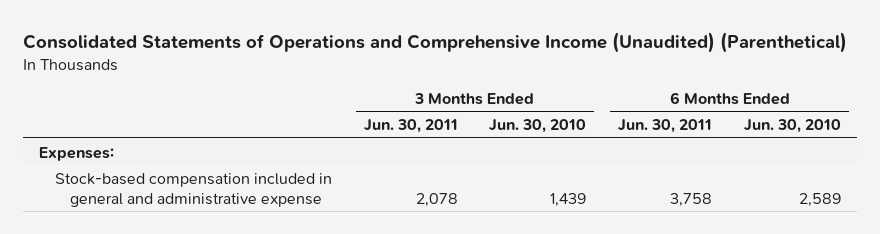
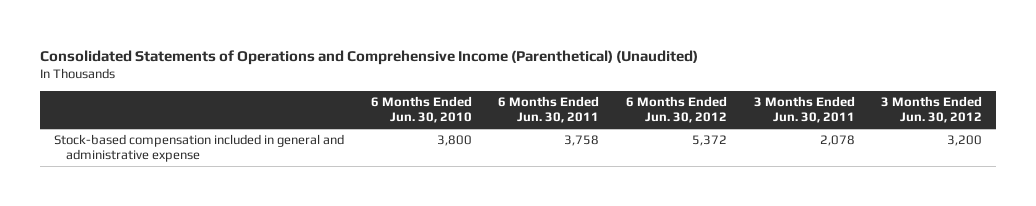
[23,31,848,53] Consolidated Statements of Operations and Comprehensive Income (Unaudited) (Parenthetical) -> [40,49,699,65] Consolidated Statements of Operations and Comprehensive Income (Parenthetical) (Unaudited)
[489,119,587,134] Jun. 30, 2010 -> none
none -> [625,96,727,124] 6 Months Ended Jun. 30, 2012
none -> [881,96,983,124] 3 Months Ended Jun. 30, 2012
[38,146,114,161] Expenses: -> none
[799,192,842,207] 2,589 -> [436,135,472,147] 3,800

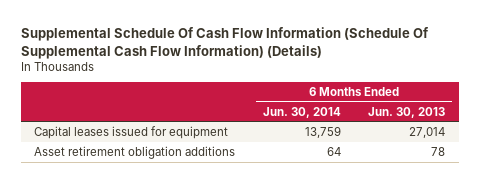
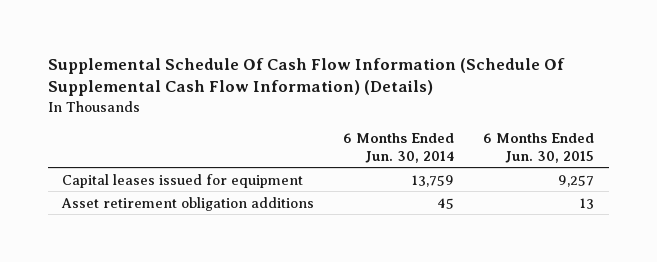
[367,106,445,118] Jun. 30, 2013 -> none
none -> [483,132,595,163] 6 Months Ended Jun. 30, 2015
[326,146,341,156] 64 -> [437,197,455,209] 45

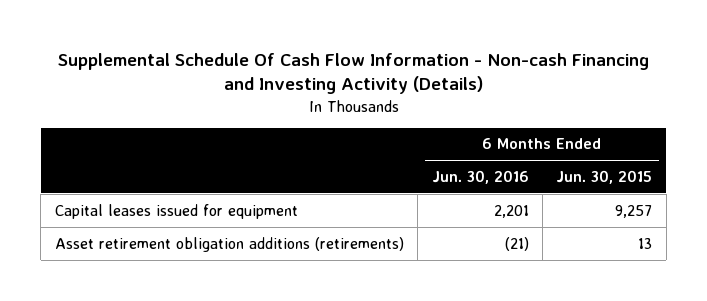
[47,58,565,97] Supplemental Schedule Of Cash Flow Information (Schedule Of Supplemental Cash Flow Information) (Details) -> [57,52,649,95] Supplemental Schedule Of Cash Flow Information - Non-cash Financing and Investing Activity (Details)
[343,132,455,163] 6 Months Ended Jun. 30, 2014 -> none
none -> [431,170,529,185] Jun. 30, 2016
[61,196,315,211] Asset retirement obligation additions -> [54,236,404,252] Asset retirement obligation additions (retirements)

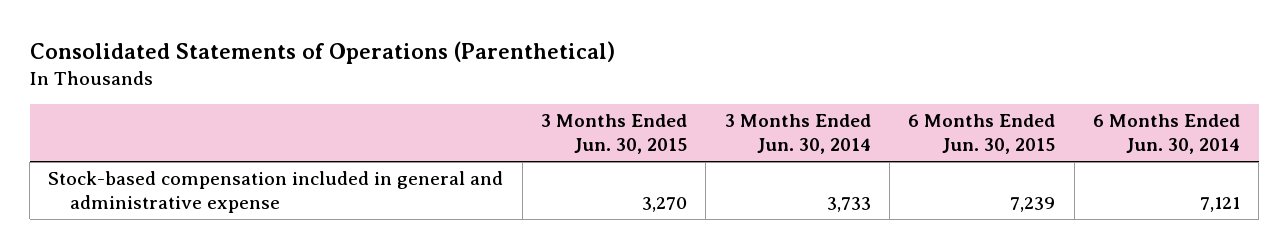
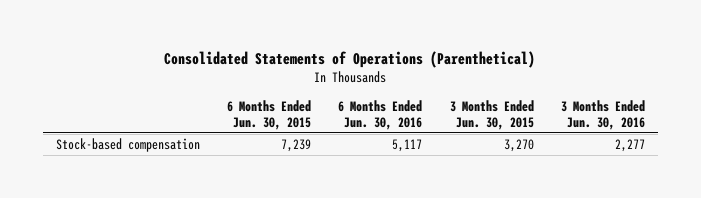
[724,114,871,155] 3 Months Ended Jun. 30, 2014 -> none
[1092,114,1240,155] 6 Months Ended Jun. 30, 2014 -> none
none -> [338,99,423,131] 6 Months Ended Jun. 30, 2016
none -> [560,99,645,131] 3 Months Ended Jun. 30, 2016
[48,171,504,214] Stock-based compensation included in general and administrative expense -> [56,138,201,153] Stock-based compensation

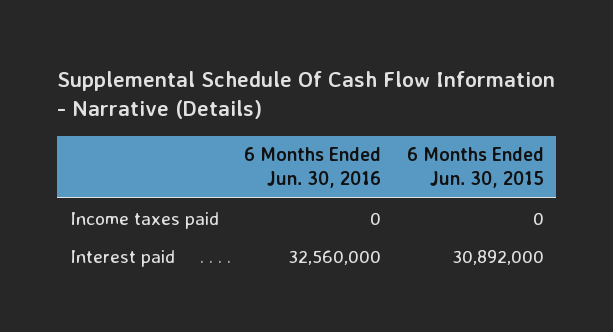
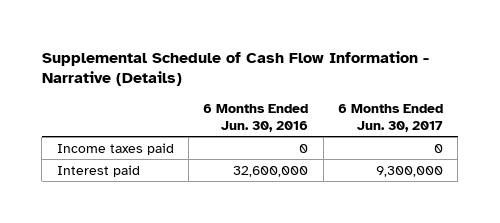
[56,70,555,120] Supplemental Schedule Of Cash Flow Information - Narrative (Details) -> [41,50,429,87] Supplemental Schedule of Cash Flow Information - Narrative (Details)
[406,147,544,189] 6 Months Ended Jun. 30, 2015 -> none
none -> [337,103,443,132] 6 Months Ended Jun. 30, 2017
[288,249,382,265] 32,560,000 -> [233,165,309,177] 32,600,000

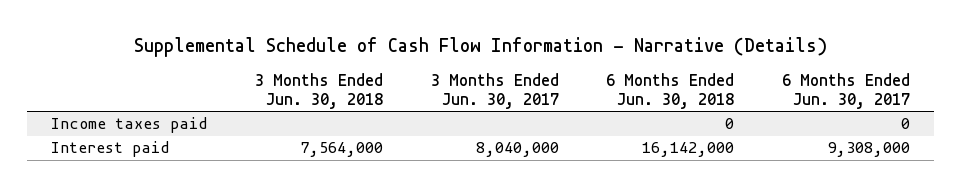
[203,103,309,132] 6 Months Ended Jun. 30, 2016 -> none
none -> [254,73,383,109] 3 Months Ended Jun. 30, 2018
none -> [430,73,559,109] 3 Months Ended Jun. 30, 2017
none -> [606,73,735,109] 6 Months Ended Jun. 30, 2018
[375,165,443,177] 9,300,000 -> [827,142,911,158] 9,308,000

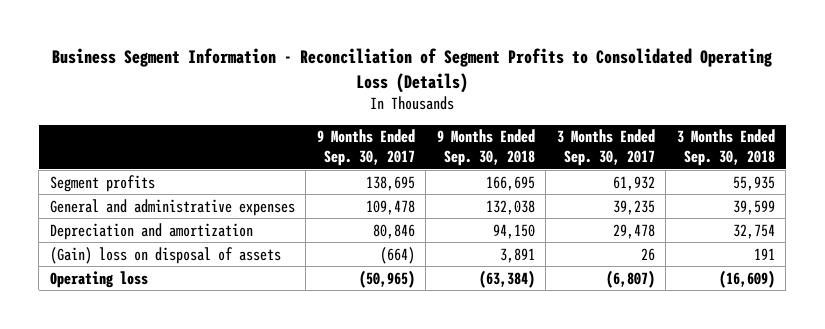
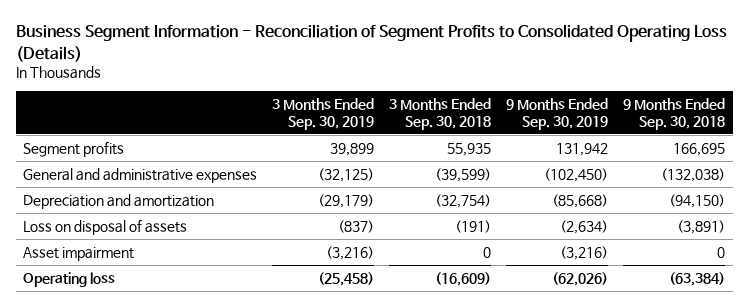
[316,129,415,167] 9 Months Ended Sep. 30, 2017 -> none
[556,129,655,167] 3 Months Ended Sep. 30, 2017 -> none
none -> [272,97,375,131] 3 Months Ended Sep. 30, 2019
none -> [506,97,609,131] 9 Months Ended Sep. 30, 2019
[485,199,535,215] 132,038 -> [661,167,726,182] (132,038)
[732,199,775,215] 39,599 -> [435,167,492,182] (39,599)
[492,223,535,239] 94,150 -> [669,193,726,208] (94,150)
[732,223,775,239] 32,754 -> [435,193,492,208] (32,754)
[49,246,281,264] (Gain) loss on disposal of assets -> [23,218,188,235] Loss on disposal of assets
[499,247,535,263] 3,891 -> [677,219,726,234] (3,891)
[753,247,775,260] 191 -> [455,219,492,233] (191)
none -> [23,246,135,261] Asset impairment

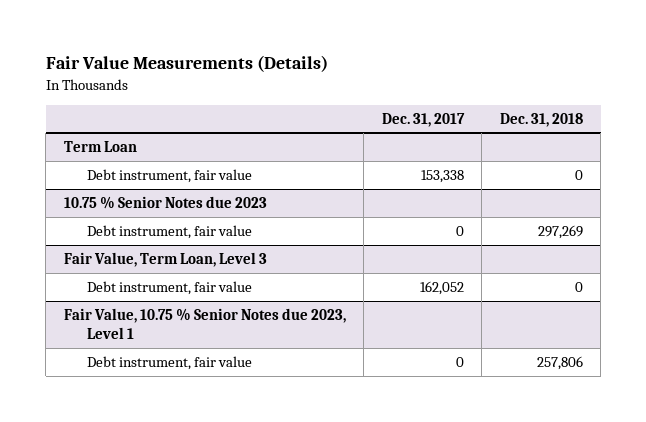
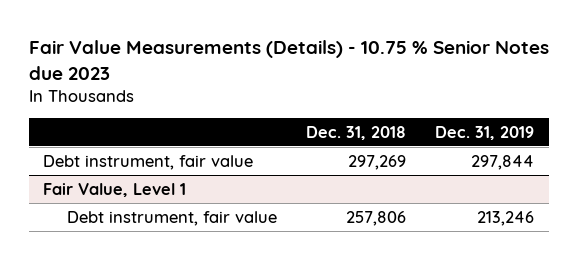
[45,55,328,73] Fair Value Measurements (Details) -> [28,40,549,80] Fair Value Measurements (Details) - 10.75 % Senior Notes due 2023
[381,112,465,127] Dec. 31, 2017 -> none
none -> [435,126,535,141] Dec. 31, 2019
[63,140,137,152] Term Loan -> none
[86,168,252,183] Debt instrument, fair value -> none
[63,195,267,209] 10.75 % Senior Notes due 2023 -> none
[63,251,267,267] Fair Value, Term Loan, Level 3 -> none
[86,280,252,295] Debt instrument, fair value -> none
[63,307,346,340] Fair Value, 10.75 % Senior Notes due 2023, Level 1 -> none
none -> [43,182,187,197] Fair Value, Level 1

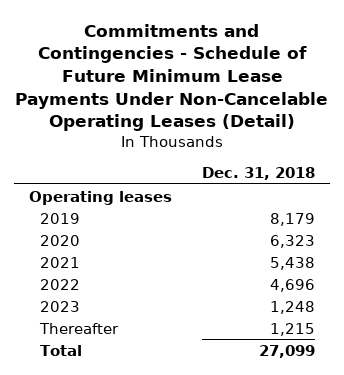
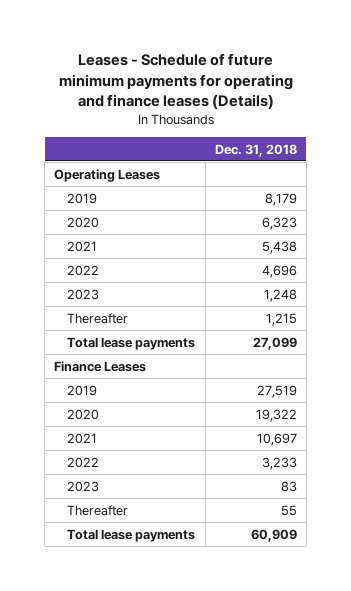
[15,23,329,132] Commitments and Contingencies - Schedule of Future Minimum Lease Payments Under Non-Cancelable Operating Leases (Detail) -> [58,53,293,110] Leases - Schedule of future minimum payments for operating and finance leases (Details)
[29,190,173,205] Operating leases -> [54,168,161,182] Operating Leases
[40,344,83,356] Total -> [67,336,196,350] Total lease payments
none -> [54,360,147,372] Finance Leases
none -> [67,384,98,396] 2019
none -> [67,408,100,420] 2020
none -> [67,432,98,444] 2021
none -> [67,456,100,468] 2022
none -> [67,480,100,492] 2023
none -> [67,504,129,516] Thereafter
none -> [67,528,196,542] Total lease payments

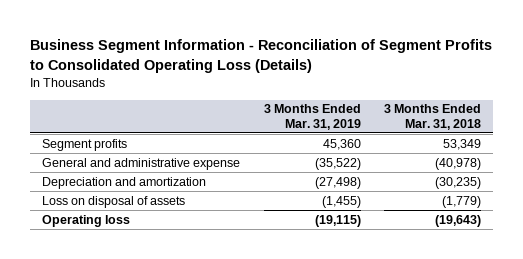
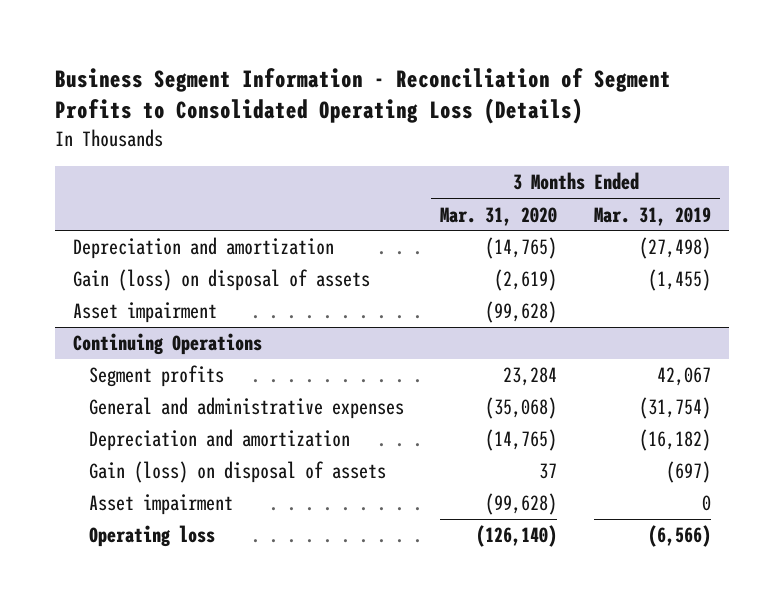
[384,104,482,130] 3 Months Ended Mar. 31, 2018 -> none
none -> [440,206,558,226] Mar. 31, 2020
[42,138,128,151] Segment profits -> none
[42,157,241,170] General and administrative expense -> none
[42,195,186,208] Loss on disposal of assets -> [72,269,370,292] Gain (loss) on disposal of assets
none -> [72,302,217,324] Asset impairment
none -> [72,333,262,356] Continuing Operations
none -> [89,365,225,388] Segment profits
none -> [89,397,405,420] General and administrative expenses
none -> [89,429,351,452] Depreciation and amortization
none -> [89,461,387,484] Gain (loss) on disposal of assets
none -> [89,494,234,516] Asset impairment
[314,214,361,227] (19,115) -> [647,525,711,548] (6,566)

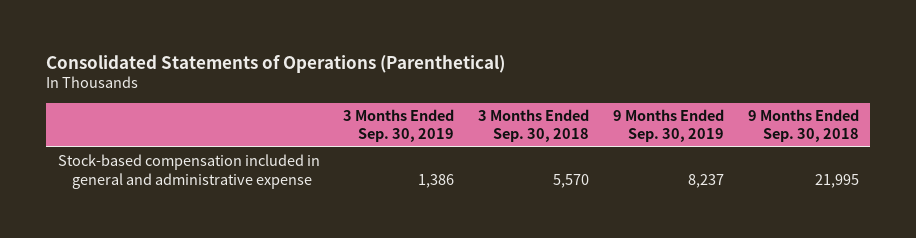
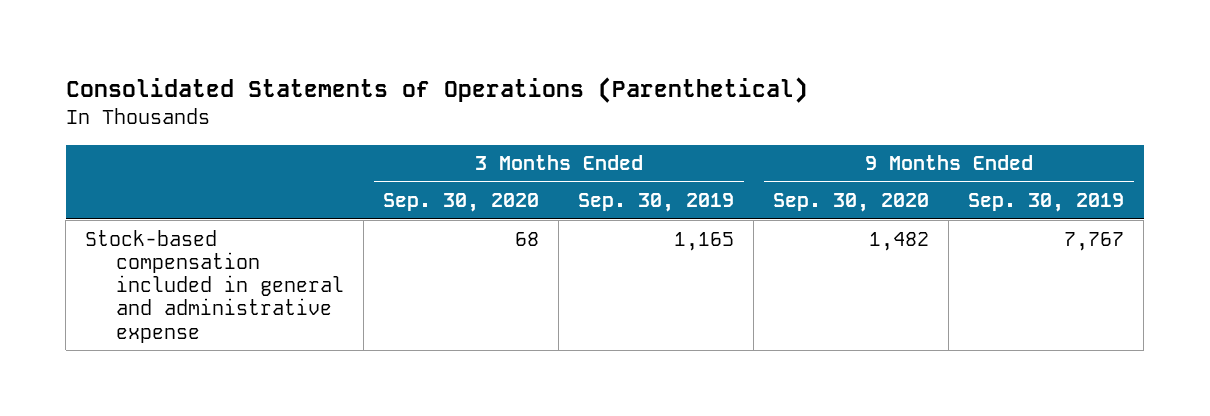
[478,108,590,143] 3 Months Ended Sep. 30, 2018 -> none
[747,108,859,143] 9 Months Ended Sep. 30, 2018 -> none
none -> [383,193,540,213] Sep. 30, 2020
none -> [773,193,930,213] Sep. 30, 2020
[418,173,455,188] 1,386 -> [674,231,735,251] 1,165
[687,173,724,188] 8,237 -> [1064,231,1125,251] 7,767

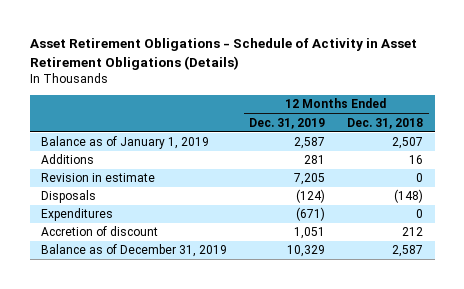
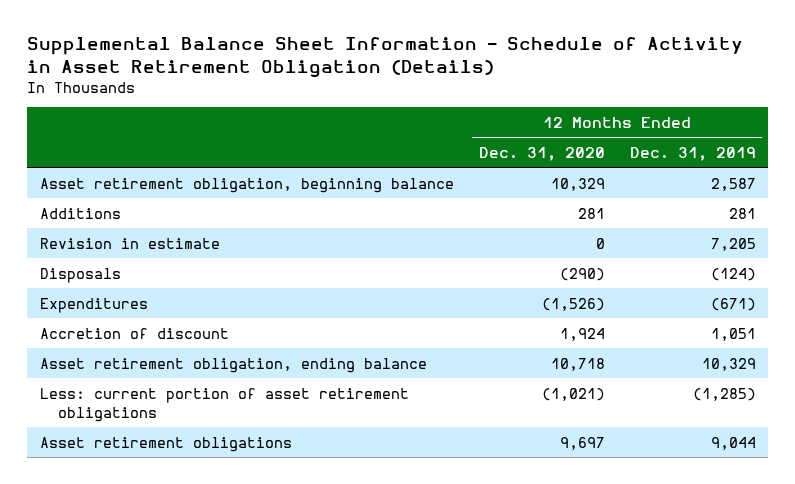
[29,38,417,70] Asset Retirement Obligations - Schedule of Activity in Asset Retirement Obligations (Details) -> [27,36,744,78] Supplemental Balance Sheet Information - Schedule of Activity in Asset Retirement Obligation (Details)
[347,117,424,129] Dec. 31, 2018 -> none
none -> [478,146,605,161] Dec. 31, 2020
[40,136,209,150] Balance as of January 1, 2019 -> [39,177,454,193] Asset retirement obligation, beginning balance
[40,244,227,258] Balance as of December 31, 2019 -> [39,357,427,373] Asset retirement obligation, ending balance
none -> [39,387,409,422] Less: current portion of asset retirement obligations
none -> [39,436,292,452] Asset retirement obligations

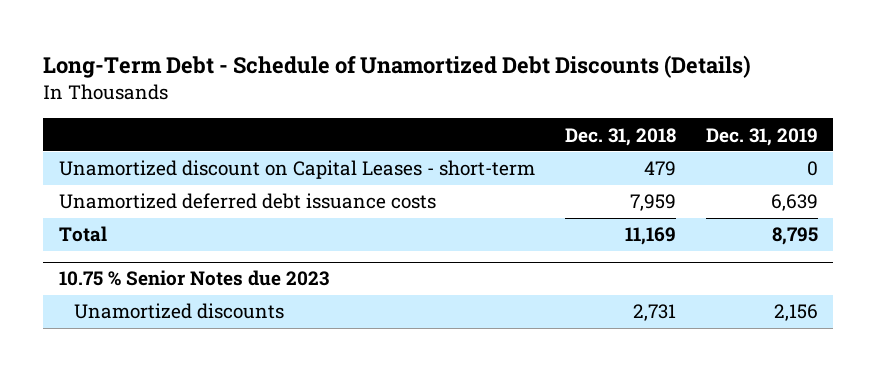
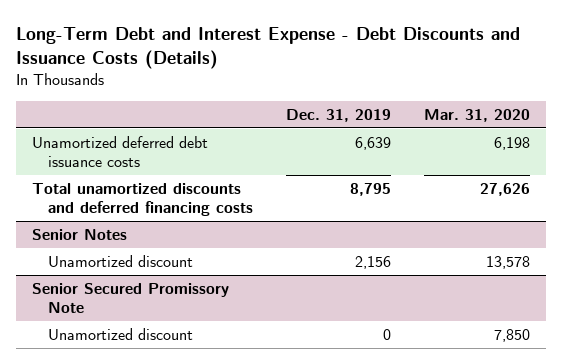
[43,55,752,79] Long-Term Debt - Schedule of Unamortized Debt Discounts (Details) -> [15,26,520,70] Long-Term Debt and Interest Expense - Debt Discounts and Issuance Costs (Details)
[564,127,676,146] Dec. 31, 2018 -> none
none -> [423,109,530,123] Mar. 31, 2020
[58,160,535,180] Unamortized discount on Capital Leases - short-term -> none
[58,226,107,243] Total -> [32,182,254,216] Total unamortized discounts and deferred financing costs
[58,270,329,287] 10.75 % Senior Notes due 2023 -> [32,228,128,240] Senior Notes
[73,303,284,320] Unamortized discounts -> [48,254,194,267] Unamortized discount
none -> [32,282,230,313] Senior Secured Promissory Note
none -> [48,327,194,340] Unamortized discount

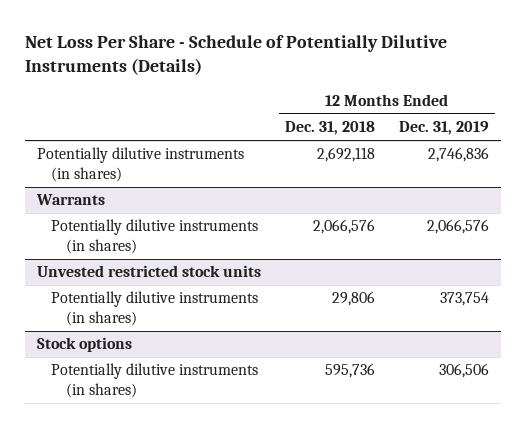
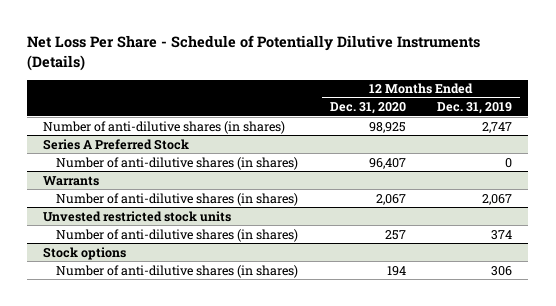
[284,121,375,136] Dec. 31, 2018 -> none
none -> [329,102,406,115] Dec. 31, 2020
[36,147,244,183] Potentially dilutive instruments (in shares) -> [43,120,286,134] Number of anti-dilutive shares (in shares)
[427,147,489,163] 2,746,836 -> [482,121,513,133] 2,747
none -> [43,138,190,150] Series A Preferred Stock
none -> [55,156,298,170] Number of anti-dilutive shares (in shares)
[51,219,259,255] Potentially dilutive instruments (in shares) -> [55,192,298,206] Number of anti-dilutive shares (in shares)
[426,219,489,235] 2,066,576 -> [482,193,513,205] 2,067
[51,291,259,327] Potentially dilutive instruments (in shares) -> [55,228,298,242] Number of anti-dilutive shares (in shares)
[439,292,489,307] 373,754 -> [491,229,513,240] 374
[51,363,259,399] Potentially dilutive instruments (in shares) -> [55,264,298,278] Number of anti-dilutive shares (in shares)
[438,363,489,379] 306,506 -> [491,265,513,276] 306

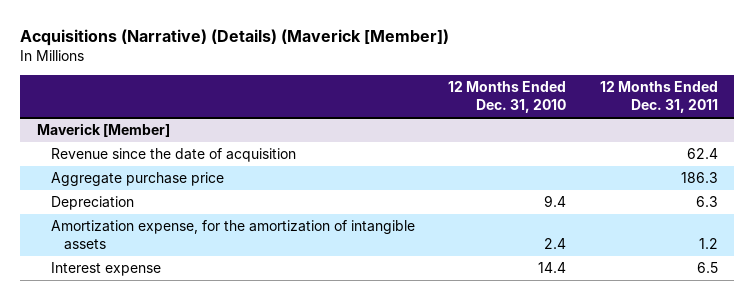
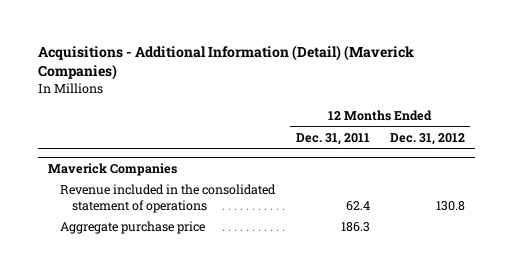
[20,29,450,47] Acquisitions (Narrative) (Details) (Maverick [Member]) -> [38,45,415,81] Acquisitions - Additional Information (Detail) (Maverick Companies)
[448,81,567,114] 12 Months Ended Dec. 31, 2010 -> none
none -> [389,133,465,146] Dec. 31, 2012
[37,123,171,138] Maverick [Member] -> none
none -> [48,162,178,176] Maverick Companies
[50,148,296,163] Revenue since the date of acquisition -> [60,184,277,213] Revenue included in the consolidated statement of operations
[50,196,134,211] Depreciation -> none
[50,220,415,251] Amortization expense, for the amortization of intangible assets -> none
[50,262,161,277] Interest expense -> none

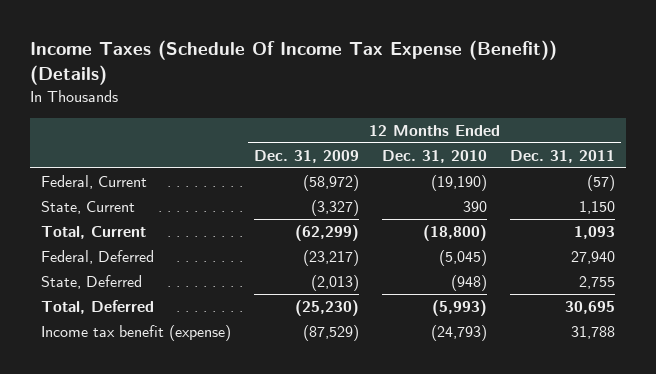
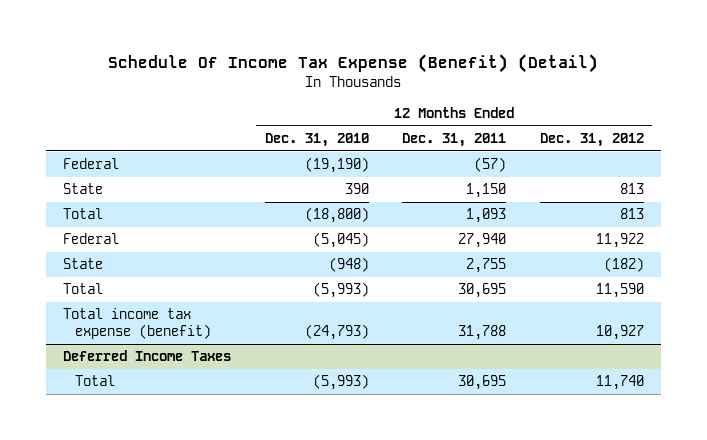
[29,39,557,85] Income Taxes (Schedule Of Income Tax Expense (Benefit)) (Details) -> [108,53,599,73] Schedule Of Income Tax Expense (Benefit) (Detail)
[254,149,360,163] Dec. 31, 2009 -> none
none -> [539,133,644,148] Dec. 31, 2012
[41,175,148,190] Federal, Current -> [63,158,120,170] Federal
[41,201,136,215] State, Current -> [63,183,104,195] State
[41,226,147,240] Total, Current -> [63,208,104,220] Total
[41,250,155,265] Federal, Deferred -> [63,233,120,245] Federal
[41,275,143,290] State, Deferred -> [63,258,104,270] State
[41,300,155,315] Total, Deferred -> [63,283,104,295] Total
[41,325,232,342] Income tax benefit (expense) -> [63,308,211,340] Total income tax expense (benefit)
none -> [63,350,232,362] Deferred Income Taxes
none -> [74,375,115,387] Total

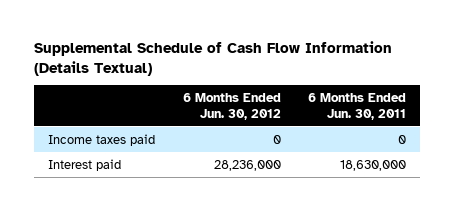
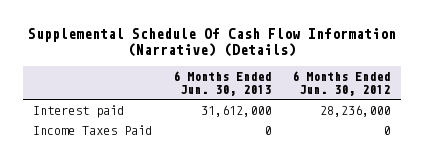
[33,41,392,76] Supplemental Schedule of Cash Flow Information (Details Textual) -> [27,28,396,58] Supplemental Schedule Of Cash Flow Information (Narrative) (Details)
[308,93,407,120] 6 Months Ended Jun. 30, 2011 -> none
none -> [173,70,272,97] 6 Months Ended Jun. 30, 2013
[47,133,155,146] Income taxes paid -> none
none -> [33,124,153,135] Income Taxes Paid

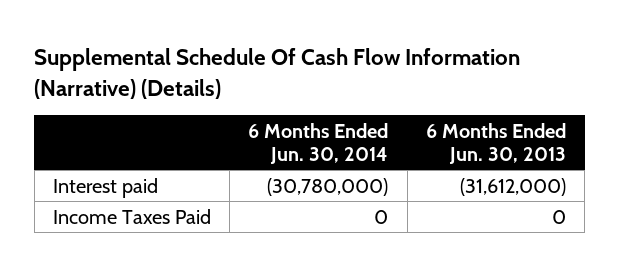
[292,70,391,97] 6 Months Ended Jun. 30, 2012 -> none
none -> [248,122,389,164] 6 Months Ended Jun. 30, 2014
[201,104,272,117] 31,612,000 -> [459,177,566,196] (31,612,000)

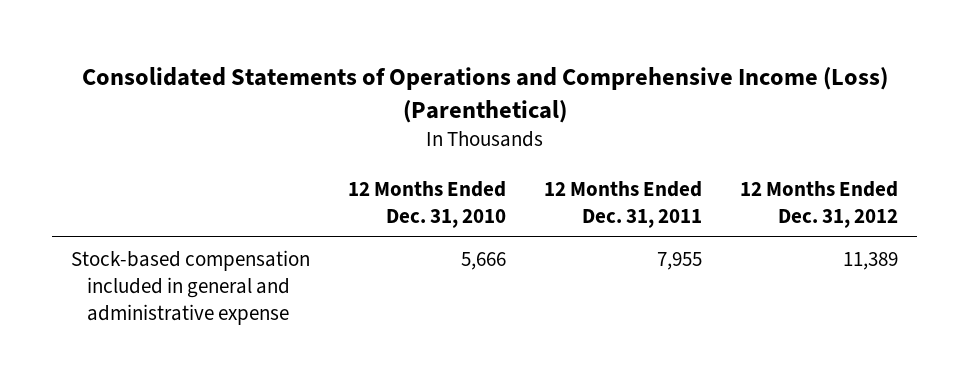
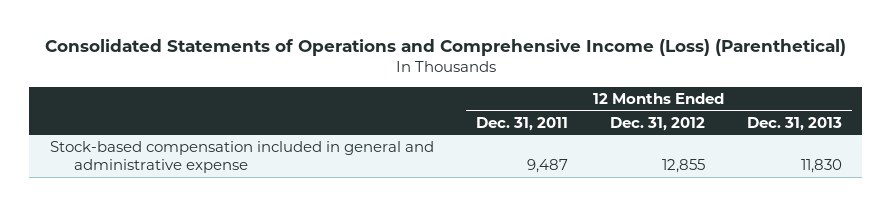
[348,180,507,228] 12 Months Ended Dec. 31, 2010 -> none
none -> [746,116,842,131] Dec. 31, 2013
[657,252,703,271] 7,955 -> [526,159,568,174] 9,487
[842,252,898,271] 11,389 -> [661,159,705,174] 12,855

